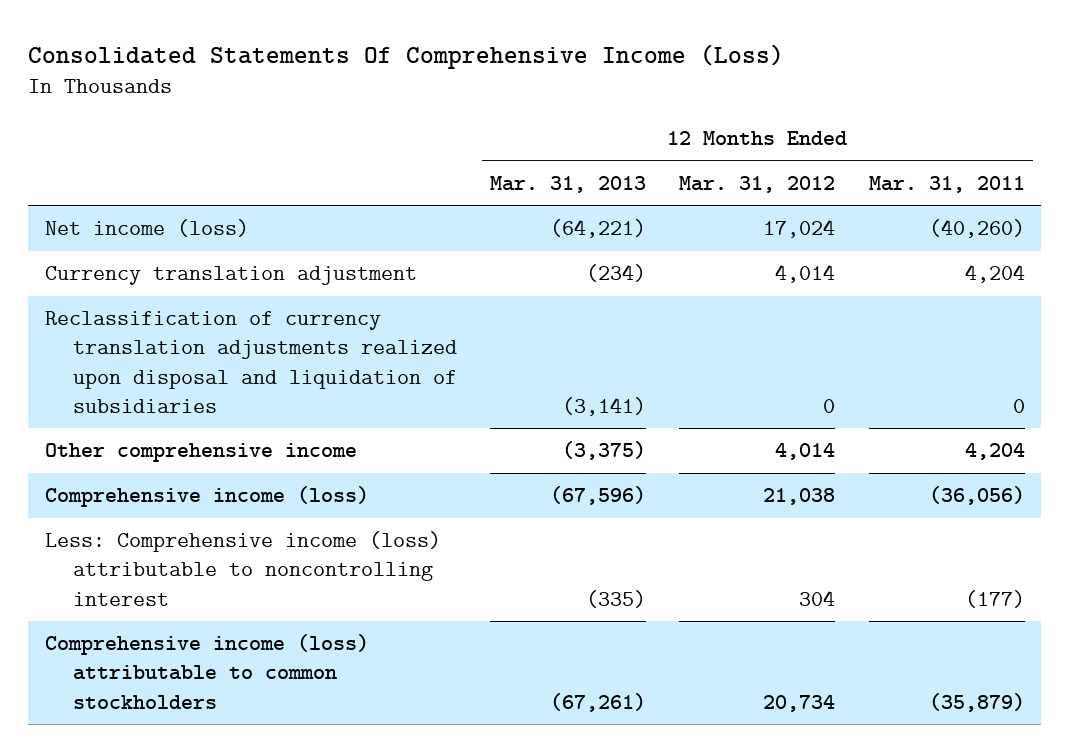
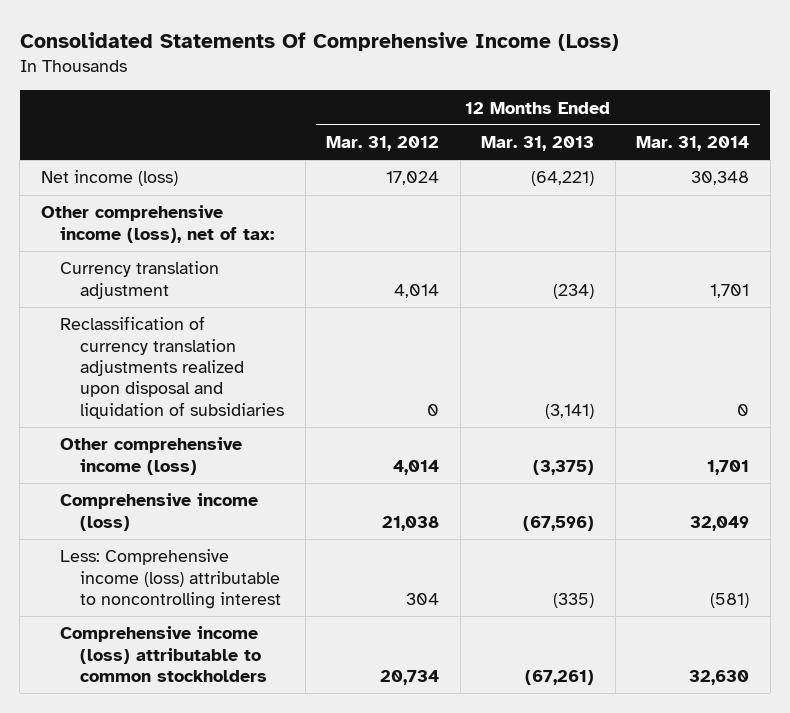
[868,175,1025,193] Mar. 31, 2011 -> none
none -> [636,136,750,152] Mar. 31, 2014
none -> [40,205,275,243] Other comprehensive income (loss), net of tax:
[44,443,357,463] Other comprehensive income -> [60,437,243,475] Other comprehensive income (loss)

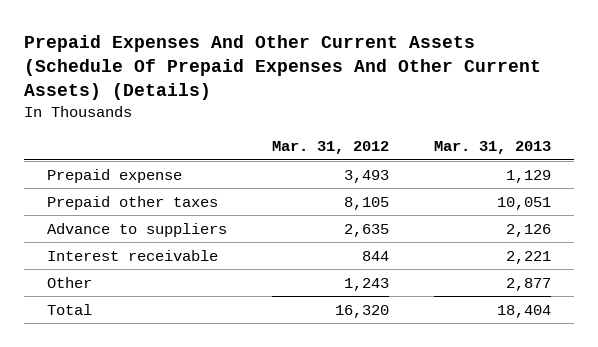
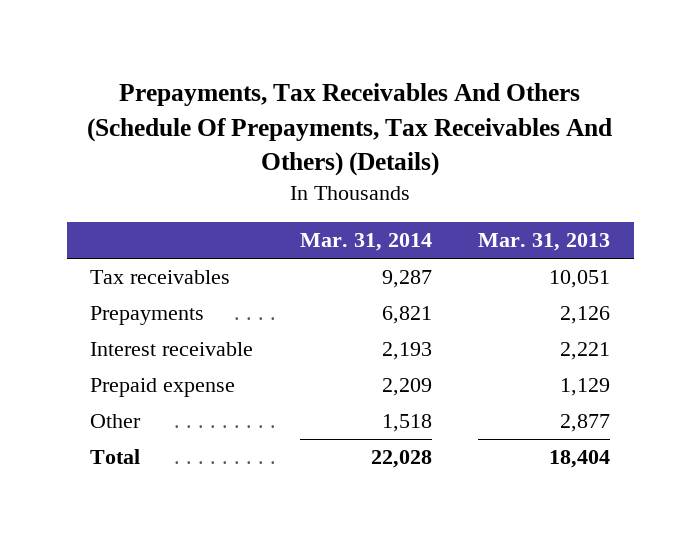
[24,35,542,101] Prepaid Expenses And Other Current Assets (Schedule Of Prepaid Expenses And Other Current Assets) (Details) -> [87,83,613,177] Prepayments, Tax Receivables And Others (Schedule Of Prepayments, Tax Receivables And Others) (Details)
[272,141,390,155] Mar. 31, 2012 -> none
none -> [299,233,432,252] Mar. 31, 2014
[46,195,218,210] Prepaid other taxes -> [90,270,231,285] Tax receivables
[46,222,227,237] Advance to suppliers -> [90,306,205,326] Prepayments
[46,168,182,183] Prepaid expense -> [90,378,236,398] Prepaid expense

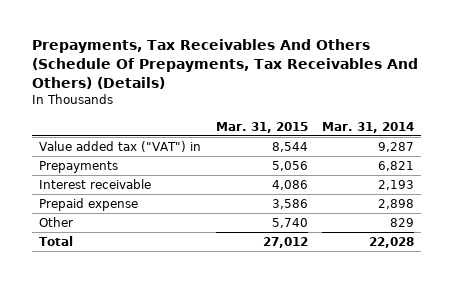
[478,233,611,252] Mar. 31, 2013 -> none
none -> [215,121,308,133] Mar. 31, 2015
[90,270,231,285] Tax receivables -> [38,140,201,152] Value added tax ("VAT") in
[381,378,432,397] 2,209 -> [378,198,415,209] 2,898
[381,414,432,433] 1,518 -> [390,217,415,227] 829

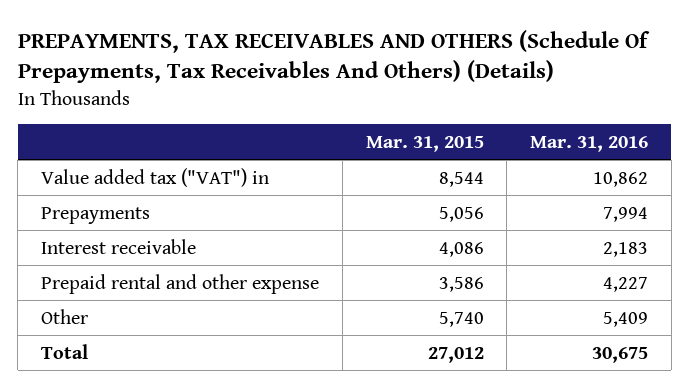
[31,39,418,90] Prepayments, Tax Receivables And Others (Schedule Of Prepayments, Tax Receivables And Others) (Details) -> [17,29,650,84] PREPAYMENTS, TAX RECEIVABLES AND OTHERS (Schedule Of Prepayments, Tax Receivables And Others) (Details)
[322,121,415,133] Mar. 31, 2014 -> none
none -> [530,135,649,152] Mar. 31, 2016
[38,197,138,211] Prepaid expense -> [40,273,319,294] Prepaid rental and other expense

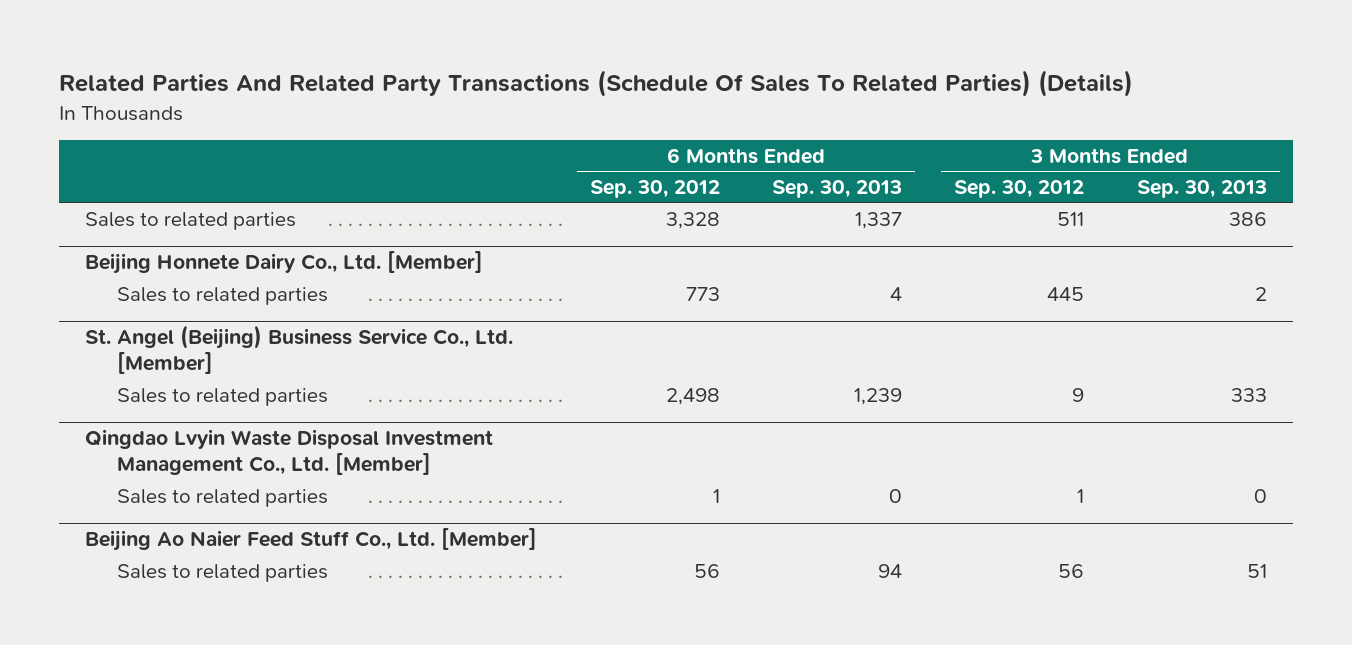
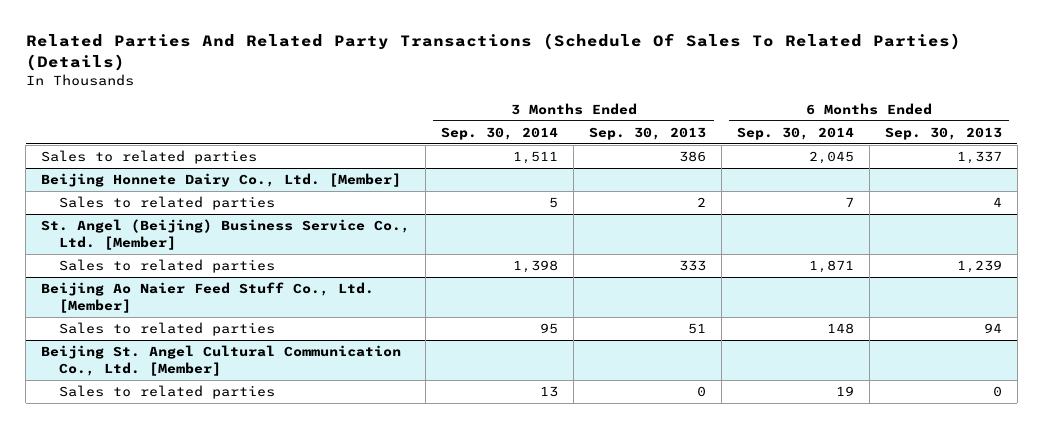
[589,179,720,198] Sep. 30, 2012 -> none
[954,179,1085,198] Sep. 30, 2012 -> none
none -> [441,127,559,141] Sep. 30, 2014
none -> [736,127,854,141] Sep. 30, 2014
[85,429,494,476] Qingdao Lvyin Waste Disposal Investment Management Co., Ltd. [Member] -> none
[117,488,329,507] Sales to related parties -> none
none -> [41,345,402,377] Beijing St. Angel Cultural Communication Co., Ltd. [Member]
none -> [59,385,276,400] Sales to related parties

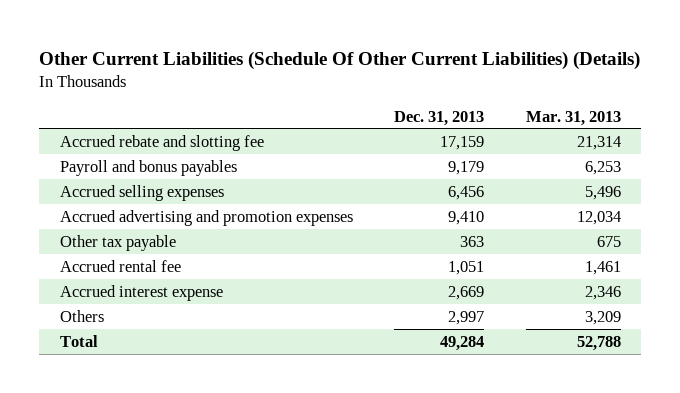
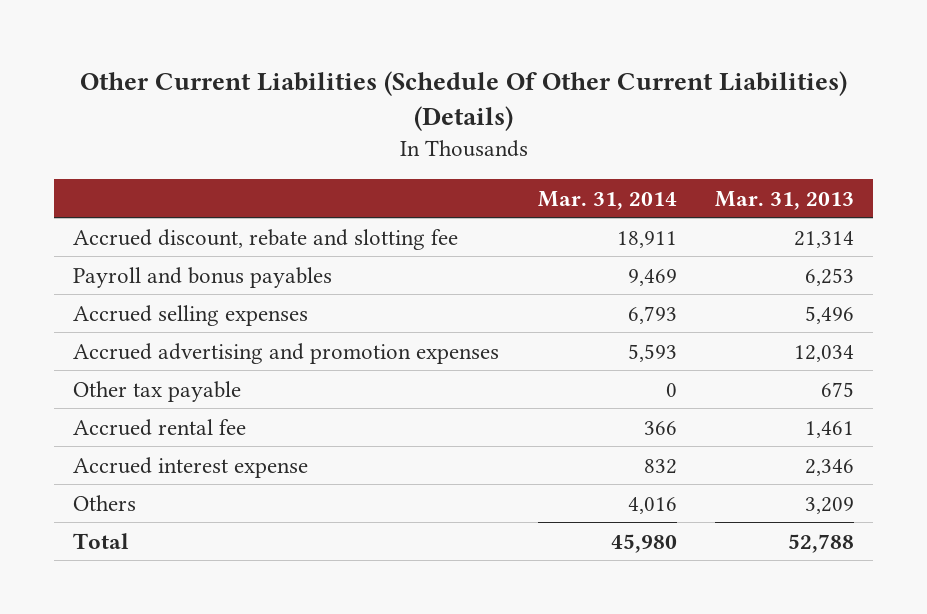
[394,110,485,126] Dec. 31, 2013 -> none
none -> [537,190,677,210] Mar. 31, 2014
[59,134,264,151] Accrued rebate and slotting fee -> [73,228,459,250] Accrued discount, rebate and slotting fee

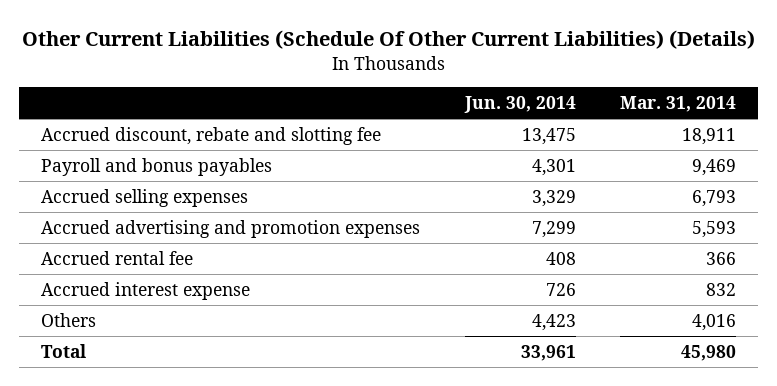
[714,190,854,210] Mar. 31, 2013 -> none
none -> [463,96,576,114] Jun. 30, 2014
[73,380,242,402] Other tax payable -> none

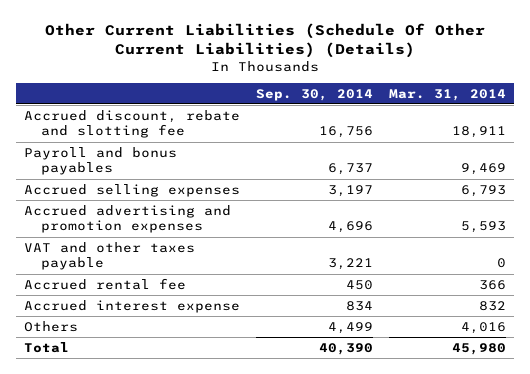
[463,96,576,114] Jun. 30, 2014 -> none
none -> [255,88,373,101] Sep. 30, 2014
none -> [23,241,195,271] VAT and other taxes payable

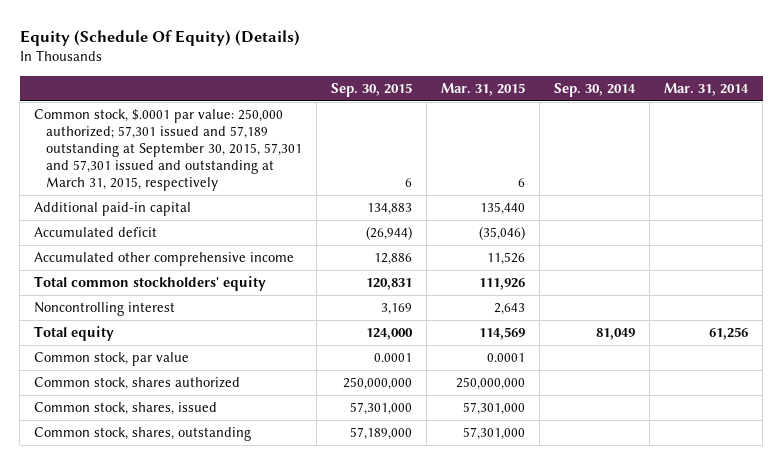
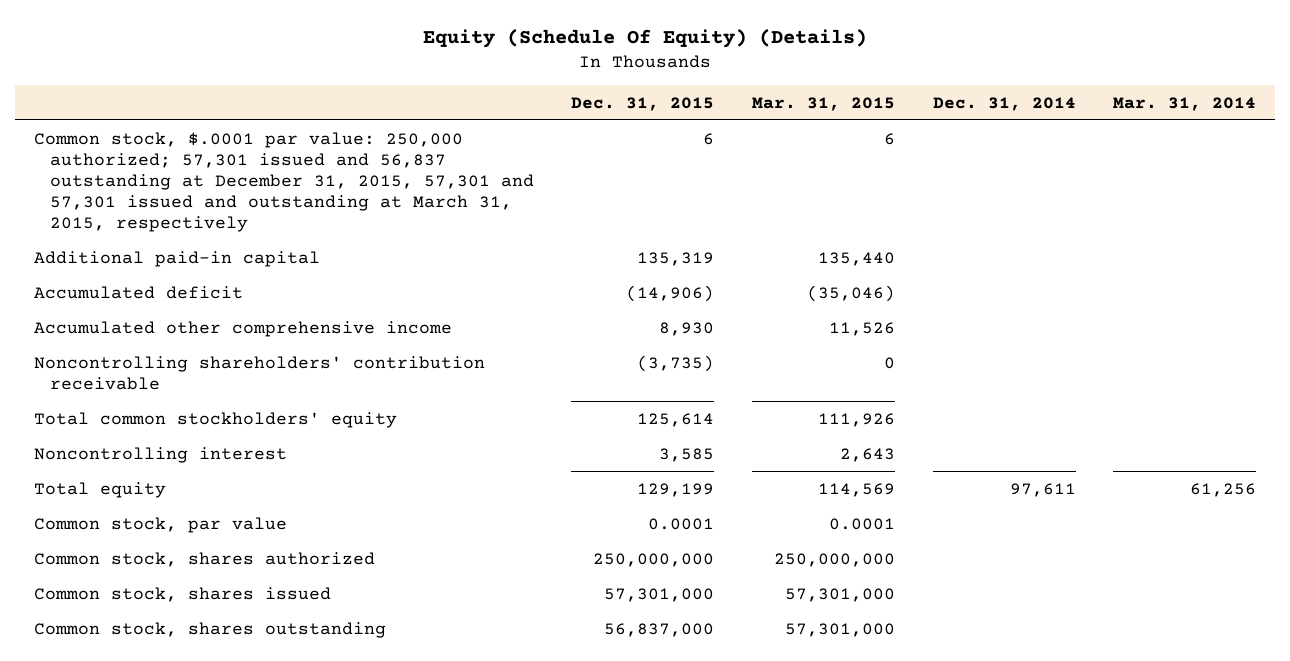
[331,82,413,97] Sep. 30, 2015 -> none
[554,82,637,97] Sep. 30, 2014 -> none
none -> [571,96,715,111] Dec. 31, 2015
none -> [932,96,1076,111] Dec. 31, 2014
[34,109,302,191] Common stock, $.0001 par value: 250,000 authorized; 57,301 issued and 57,189 outstanding at September 30, 2015, 57,301 and 57,301 issued and outstanding at March 31, 2015, respectively -> [33,131,534,232] Common stock, $.0001 par value: 250,000 authorized; 57,301 issued and 56,837 outstanding at December 31, 2015, 57,301 and 57,301 issued and outstanding at March 31, 2015, respectively
none -> [33,355,485,390] Noncontrolling shareholders' contribution receivable
[34,402,218,416] Common stock, shares, issued -> [33,586,331,602] Common stock, shares issued
[34,427,252,442] Common stock, shares, outstanding -> [33,621,386,638] Common stock, shares outstanding

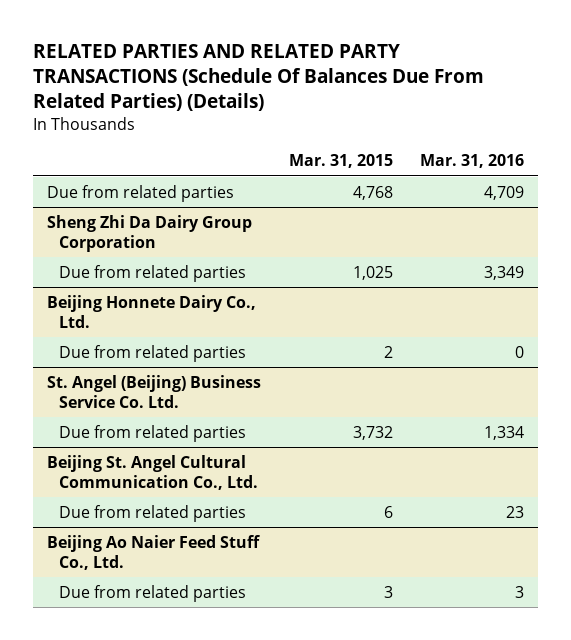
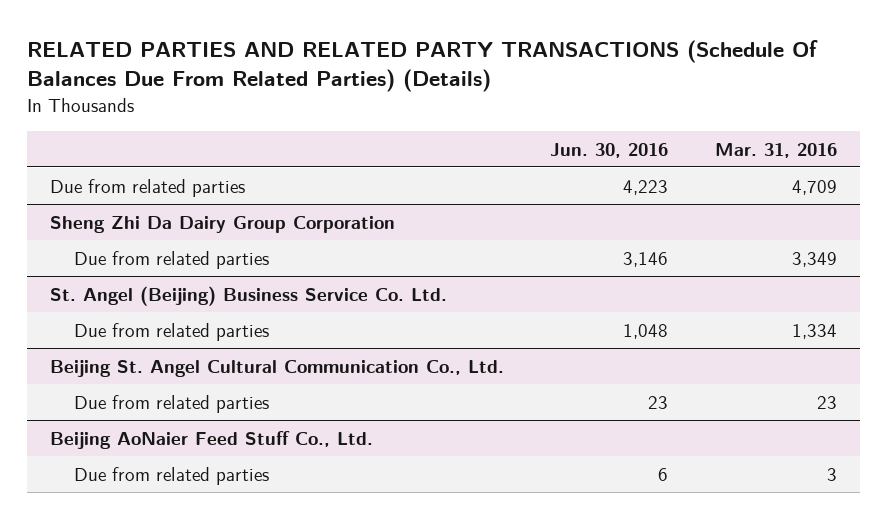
[288,154,393,169] Mar. 31, 2015 -> none
none -> [550,142,669,158] Jun. 30, 2016
[46,294,256,329] Beijing Honnete Dairy Co., Ltd. -> none
[59,344,247,362] Due from related parties -> none
[46,534,260,571] Beijing Ao Naier Feed Stuff Co., Ltd. -> [50,430,374,449] Beijing AoNaier Feed Stuff Co., Ltd.

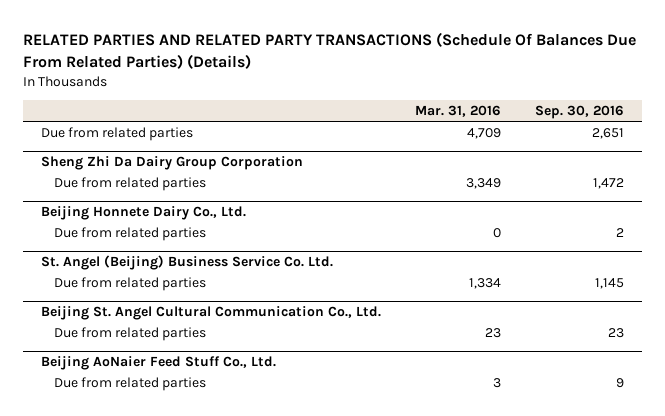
[550,142,669,158] Jun. 30, 2016 -> none
none -> [535,105,625,120] Sep. 30, 2016
none -> [40,206,246,221] Beijing Honnete Dairy Co., Ltd.
none -> [53,226,206,241] Due from related parties

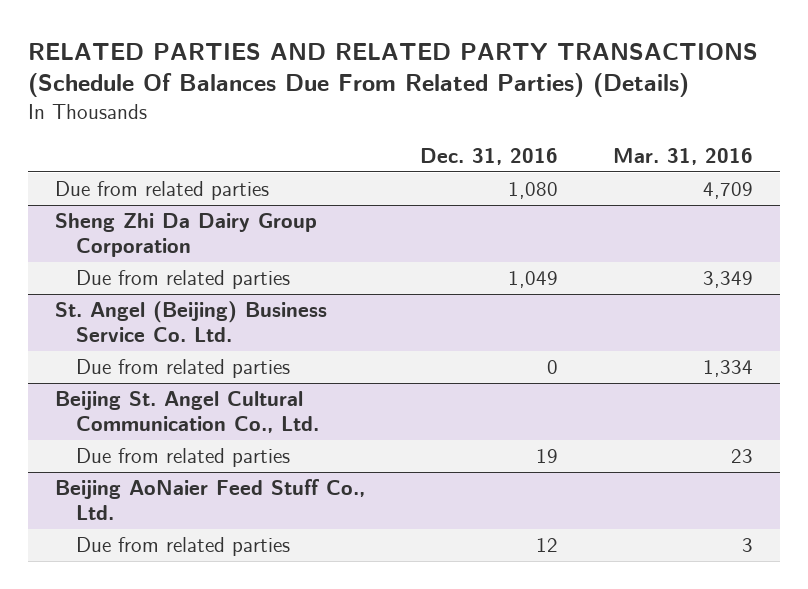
[535,105,625,120] Sep. 30, 2016 -> none
none -> [420,147,559,165] Dec. 31, 2016
[40,206,246,221] Beijing Honnete Dairy Co., Ltd. -> none
[53,226,206,241] Due from related parties -> none

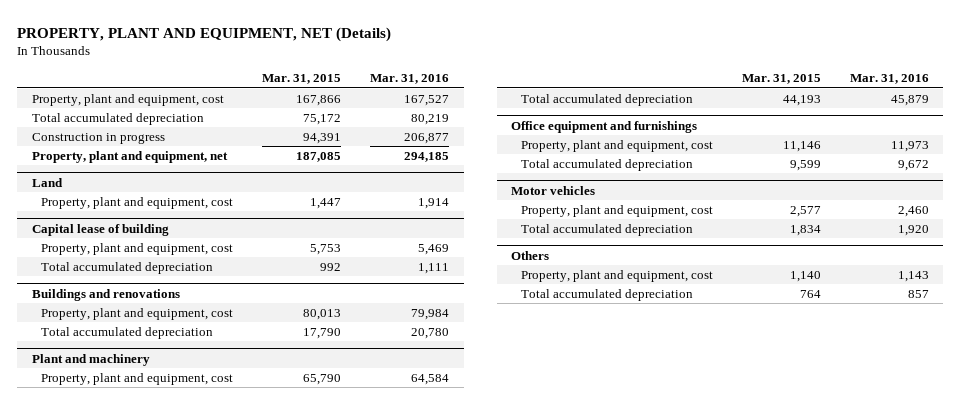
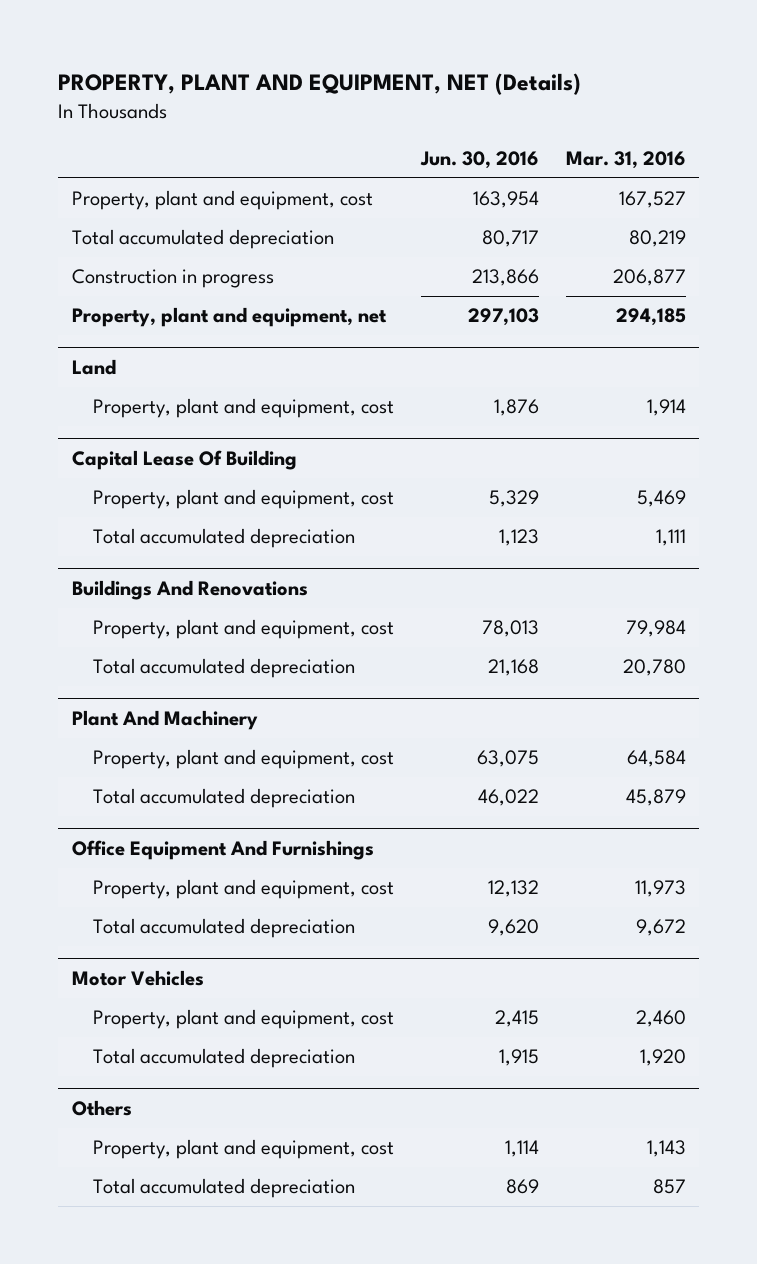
[262,74,342,85] Mar. 31, 2015 -> none
none -> [419,150,539,169] Jun. 30, 2016
[31,223,169,236] Capital lease of building -> [71,450,297,471] Capital Lease Of Building
[31,288,180,301] Buildings and renovations -> [71,580,308,601] Buildings And Renovations
[31,353,150,366] Plant and machinery -> [71,710,258,731] Plant And Machinery
[511,120,698,133] Office equipment and furnishings -> [71,840,374,861] Office Equipment And Furnishings
[511,185,596,195] Motor vehicles -> [71,970,204,987] Motor Vehicles

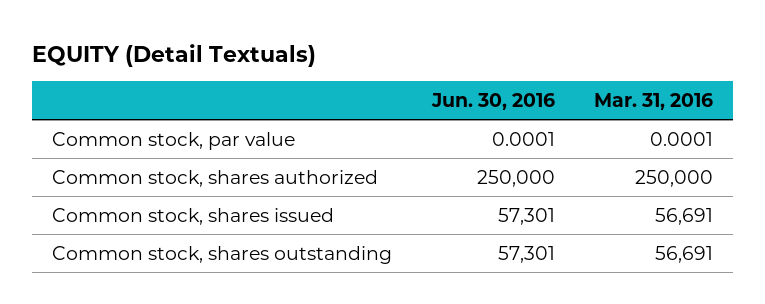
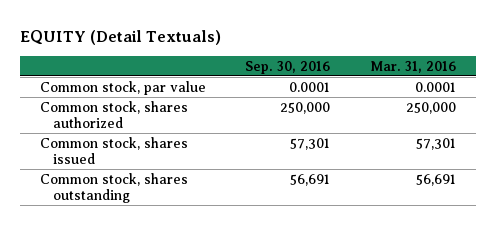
[430,92,555,110] Jun. 30, 2016 -> none
none -> [245,60,331,74] Sep. 30, 2016
[655,207,714,225] 56,691 -> [415,137,456,150] 57,301

